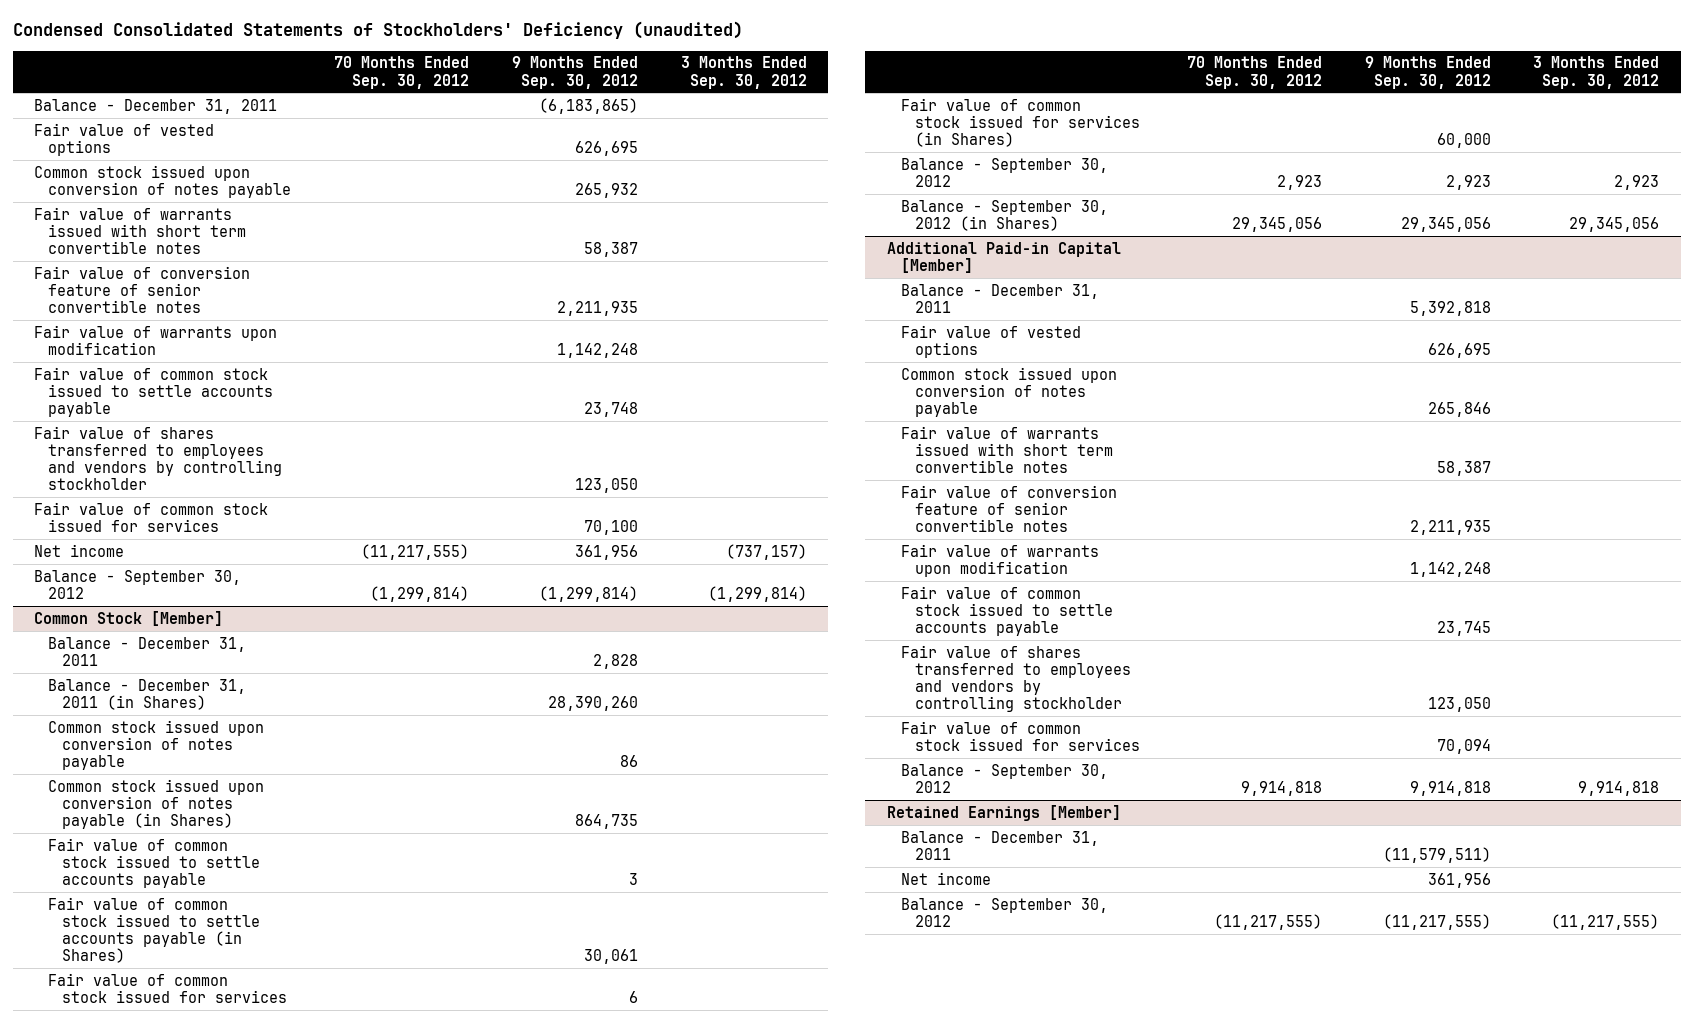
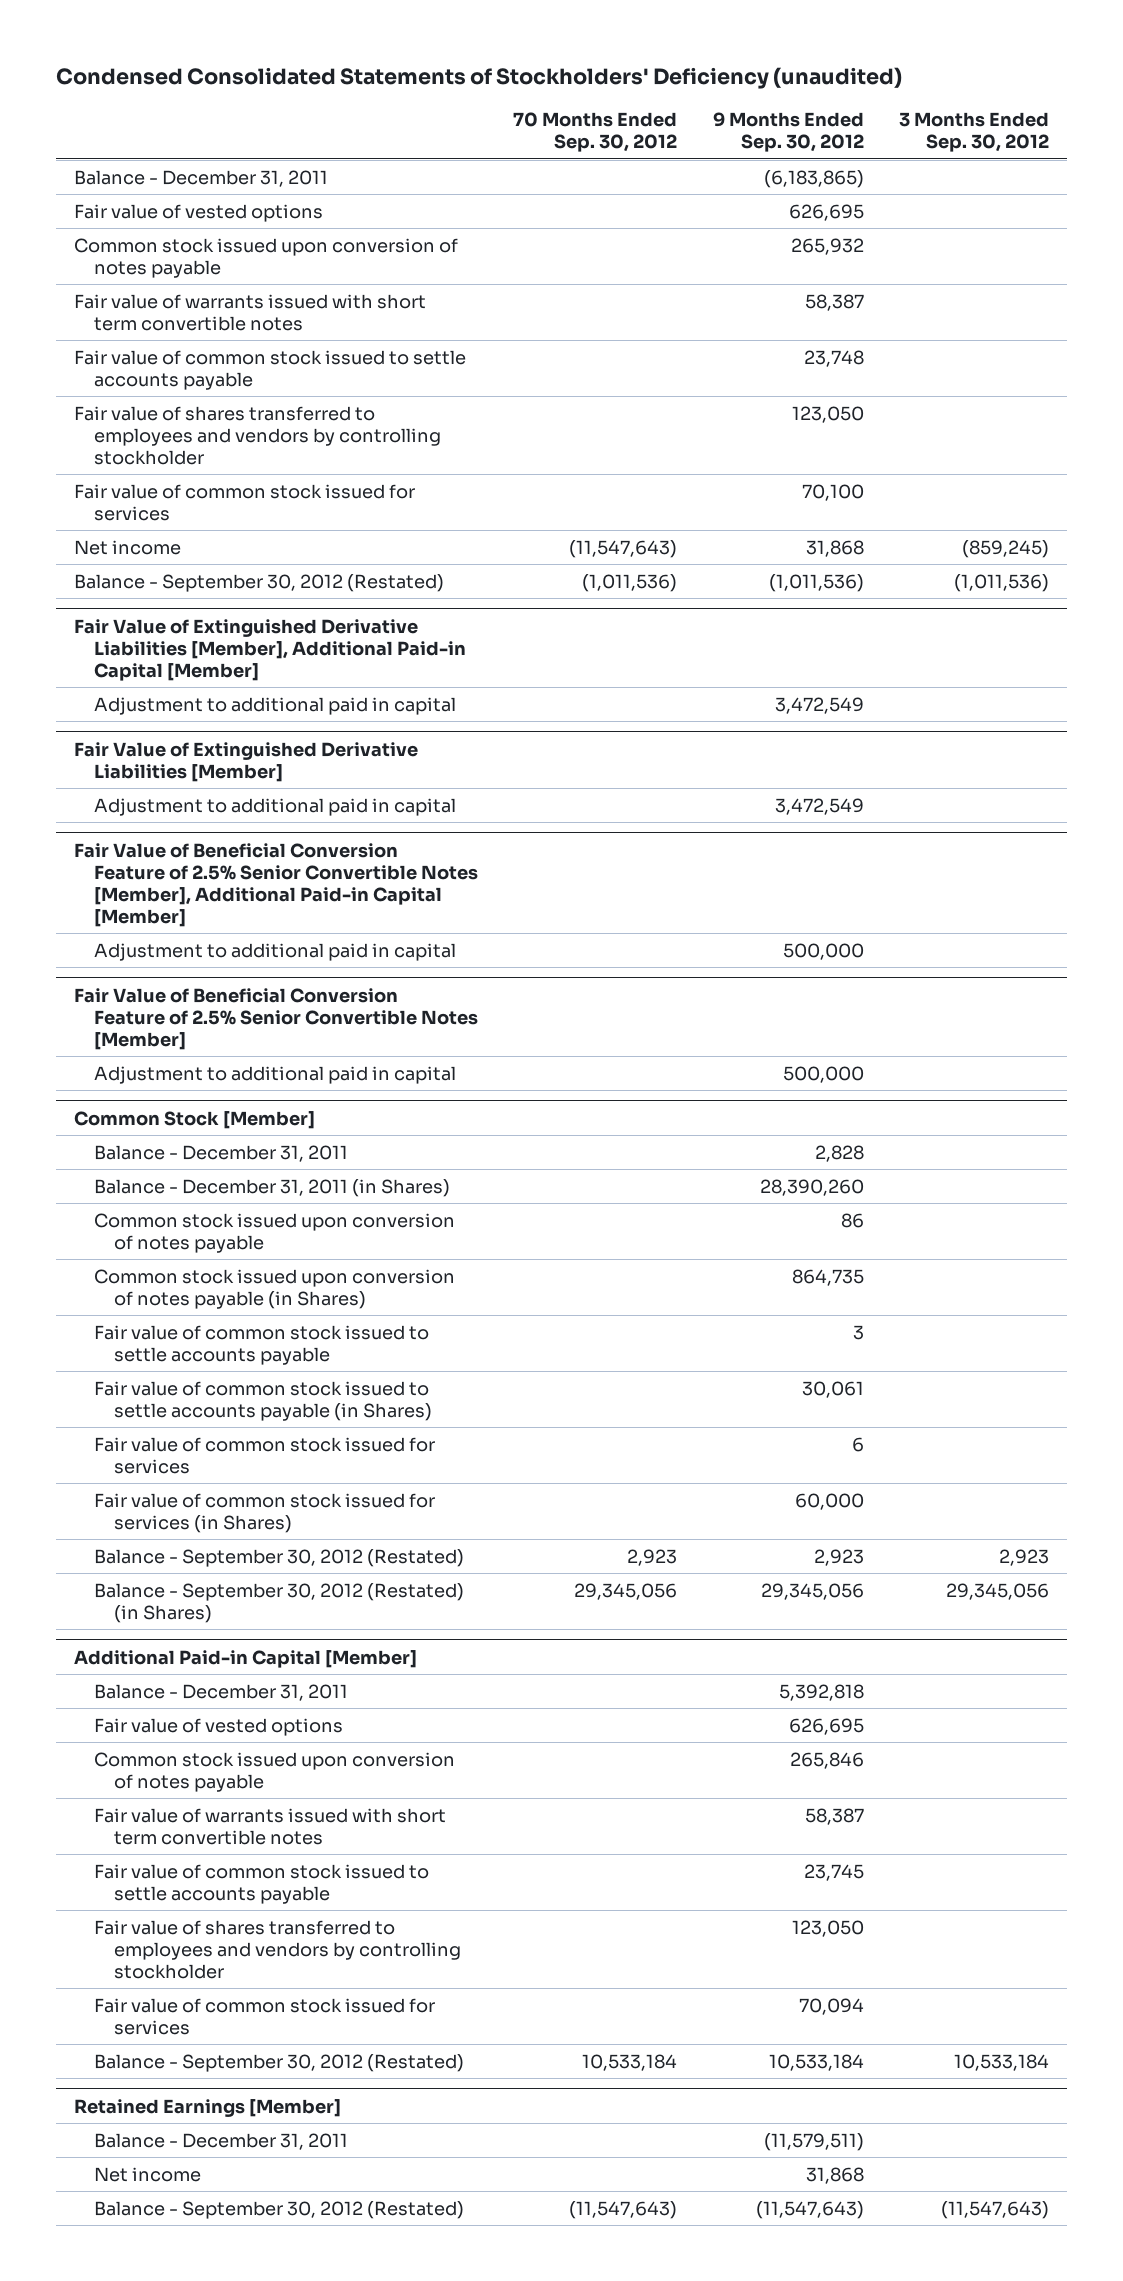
[34,265,251,314] Fair value of conversion feature of senior convertible notes -> none
[34,324,278,355] Fair value of warrants upon modification -> none
[360,543,469,560] (11,217,555) -> [569,539,678,558] (11,547,643)
[574,544,638,560] 361,956 -> [805,539,864,557] 31,868
[725,543,807,560] (737,157) -> [961,539,1049,558] (859,245)
[34,569,242,599] Balance - September 30, 2012 -> [74,573,445,592] Balance - September 30, 2012 (Restated)
[369,585,469,602] (1,299,814) -> [582,573,678,592] (1,011,536)
[538,585,638,602] (1,299,814) -> [768,573,864,592] (1,011,536)
[707,585,807,602] (1,299,814) -> [953,573,1049,592] (1,011,536)
none -> [74,618,467,681] Fair Value of Extinguished Derivative Liabilities [Member], Additional Paid-in Capital [Member]
none -> [94,696,457,715] Adjustment to additional paid in capital
none -> [74,741,419,782] Fair Value of Extinguished Derivative Liabilities [Member]
none -> [94,797,457,816] Adjustment to additional paid in capital
none -> [74,842,479,927] Fair Value of Beneficial Conversion Feature of 2.5% Senior Convertible Notes [Member], Additional Paid-in Capital [Member]
none -> [94,942,457,961] Adjustment to additional paid in capital
none -> [74,987,479,1050] Fair Value of Beneficial Conversion Feature of 2.5% Senior Convertible Notes [Member]
none -> [94,1065,457,1084] Adjustment to additional paid in capital
[900,157,1108,187] Balance - September 30, 2012 -> [94,1548,465,1567] Balance - September 30, 2012 (Restated)
[900,199,1108,231] Balance - September 30, 2012 (in Shares) -> [94,1582,465,1623] Balance - September 30, 2012 (Restated) (in Shares)
[900,484,1117,533] Fair value of conversion feature of senior convertible notes -> none
[900,543,1099,577] Fair value of warrants upon modification -> none
[900,763,1108,793] Balance - September 30, 2012 -> [94,2053,465,2072] Balance - September 30, 2012 (Restated)
[1240,780,1322,796] 9,914,818 -> [582,2053,678,2071] 10,533,184
[1409,780,1491,796] 9,914,818 -> [768,2053,864,2071] 10,533,184
[1578,780,1660,796] 9,914,818 -> [953,2053,1049,2071] 10,533,184
[1427,872,1491,888] 361,956 -> [805,2166,864,2184] 31,868
[900,897,1108,927] Balance - September 30, 2012 -> [94,2200,465,2219] Balance - September 30, 2012 (Restated)
[1213,913,1322,930] (11,217,555) -> [569,2200,678,2219] (11,547,643)
[1382,913,1491,930] (11,217,555) -> [755,2200,864,2219] (11,547,643)
[1551,913,1660,930] (11,217,555) -> [940,2200,1049,2219] (11,547,643)

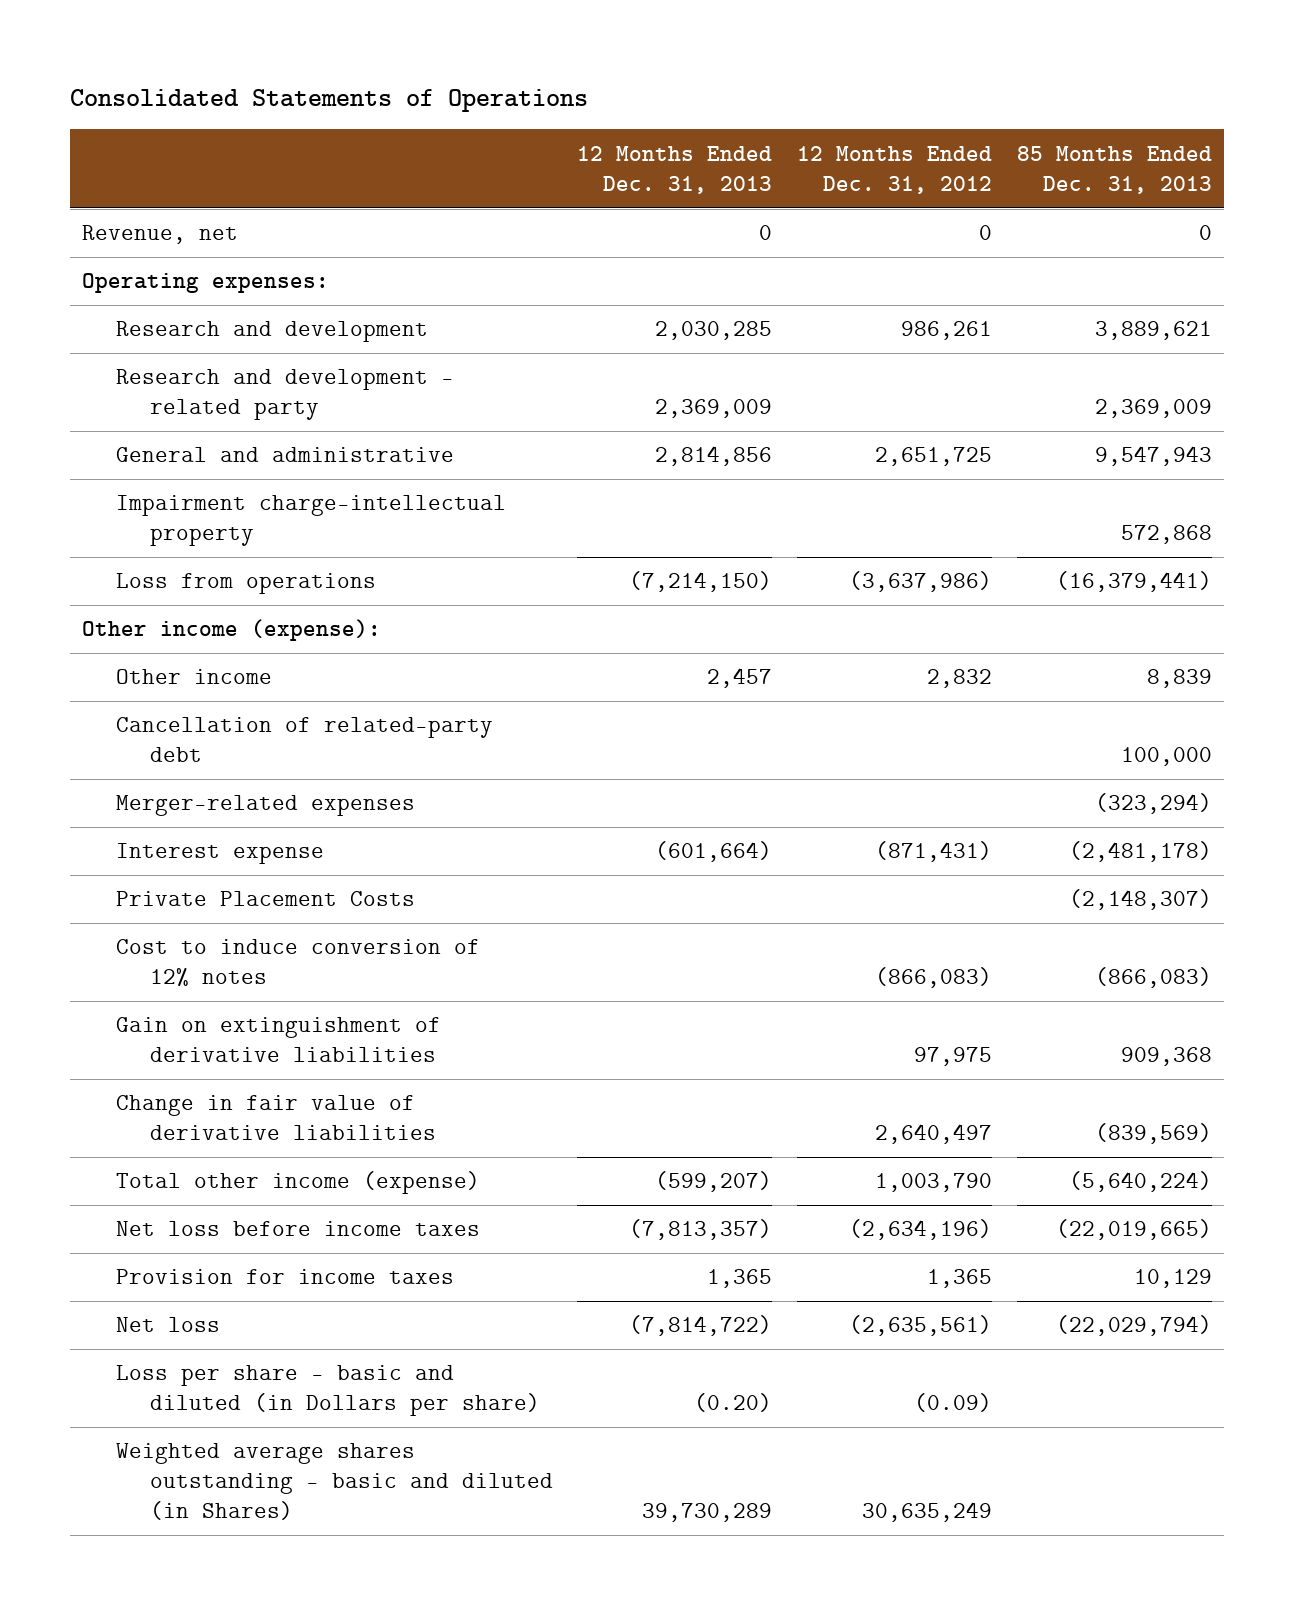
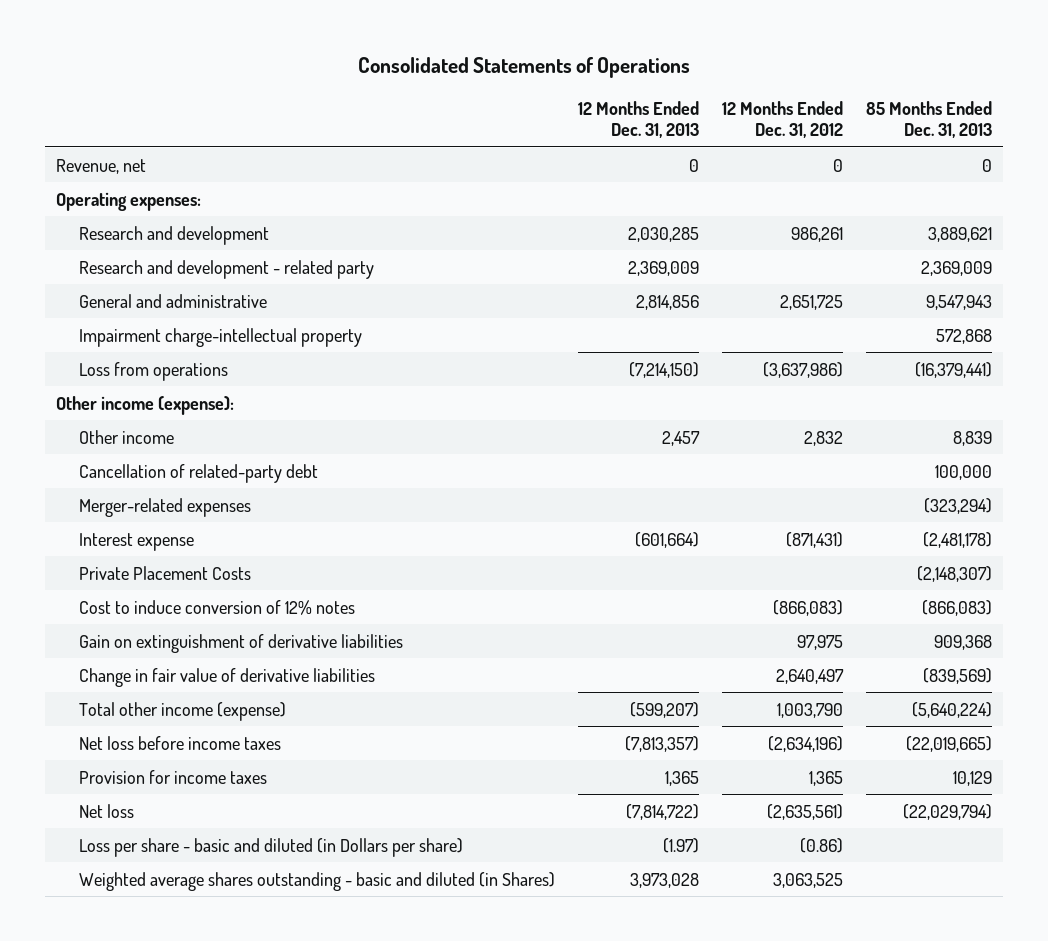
[694,1393,773,1413] (0.20) -> [663,837,700,853] (1.97)
[914,1393,993,1413] (0.09) -> [800,837,844,853] (0.86)
[642,1503,773,1523] 39,730,289 -> [630,872,700,888] 3,973,028
[862,1502,993,1523] 30,635,249 -> [773,872,844,888] 3,063,525

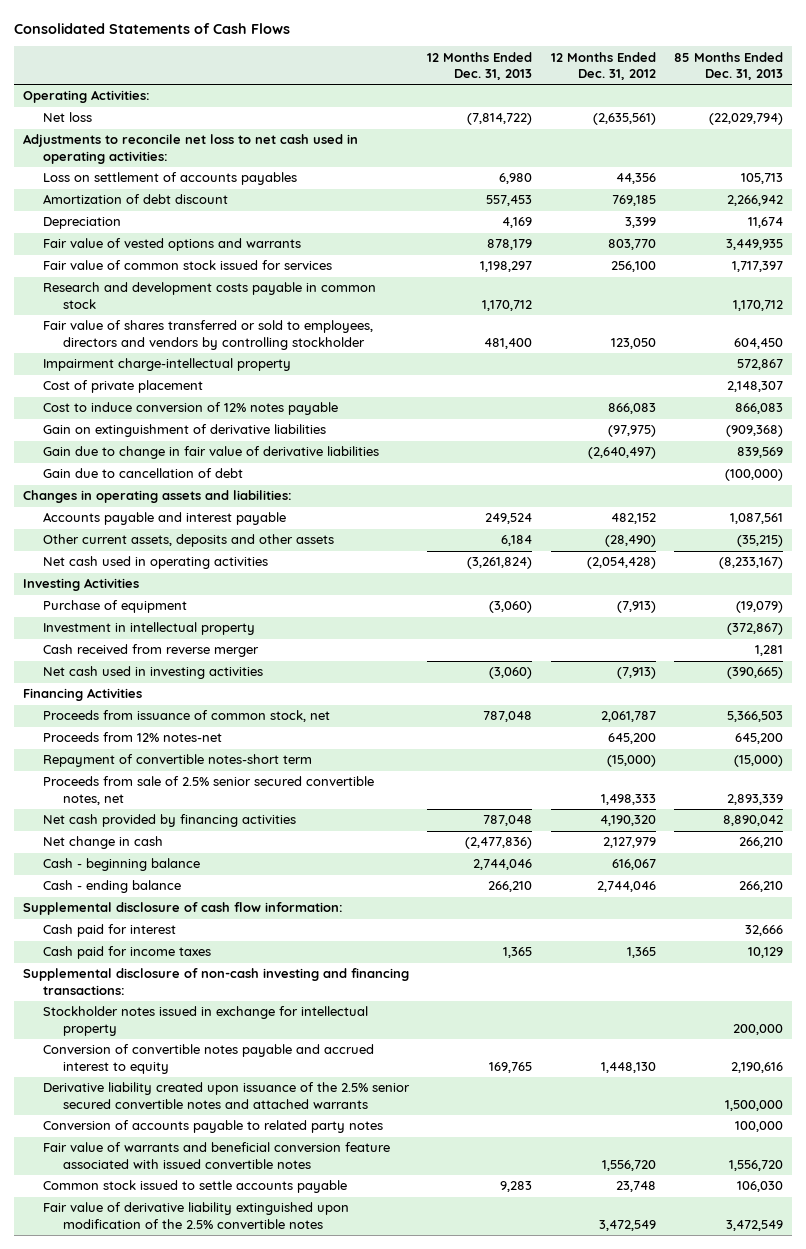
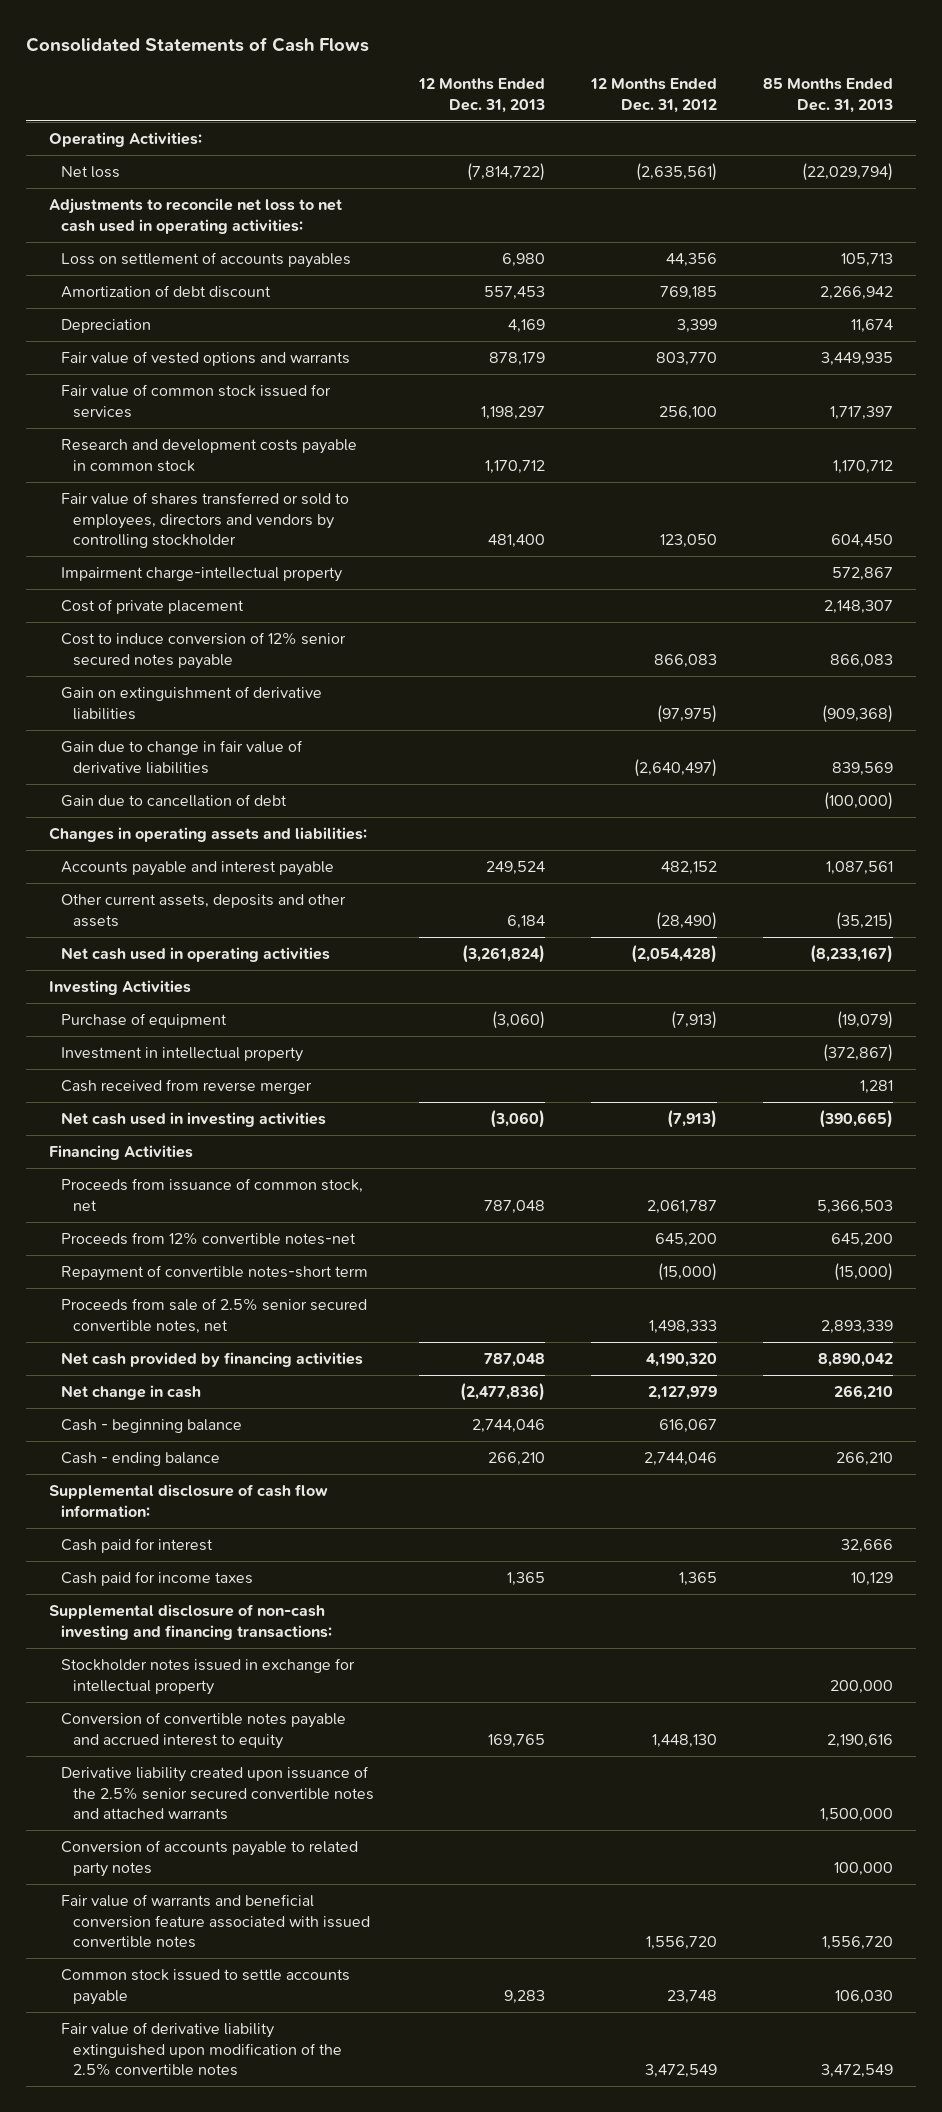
[42,402,338,416] Cost to induce conversion of 12% notes payable -> [60,632,346,669] Cost to induce conversion of 12% senior secured notes payable
[42,732,222,743] Proceeds from 12% notes-net -> [60,1232,356,1246] Proceeds from 12% convertible notes-net

